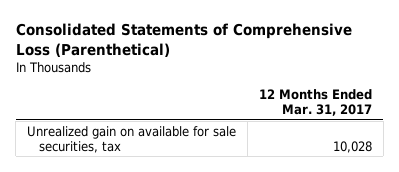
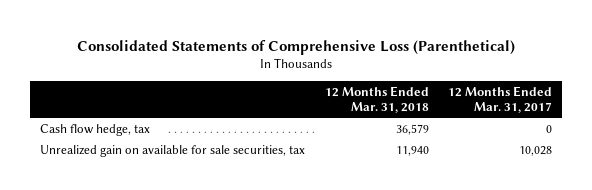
none -> [324,85,429,114] 12 Months Ended Mar. 31, 2018
none -> [40,123,151,136] Cash flow hedge, tax

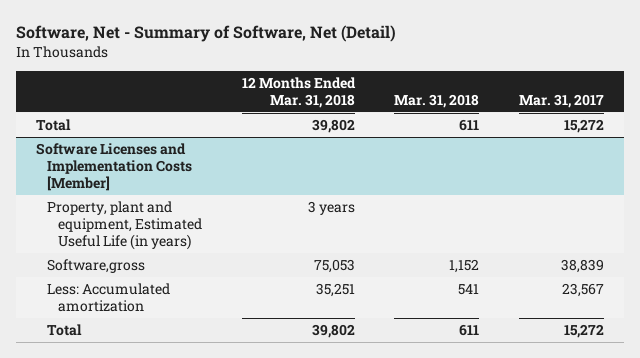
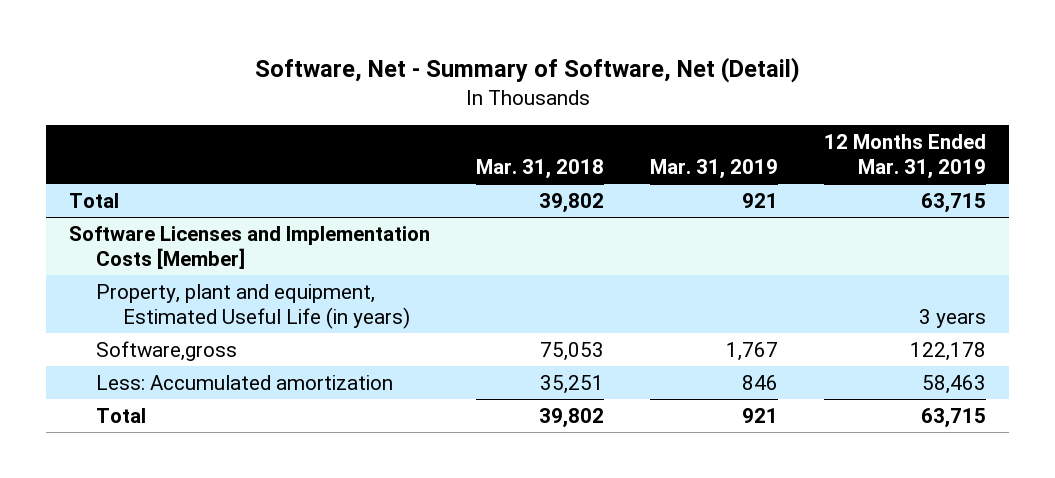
[241,76,356,108] 12 Months Ended Mar. 31, 2018 -> none
[518,93,604,108] Mar. 31, 2017 -> none
none -> [650,159,779,180] Mar. 31, 2019
none -> [824,133,987,180] 12 Months Ended Mar. 31, 2019
[459,119,480,132] 611 -> [538,192,604,213] 39,802
[449,259,480,274] 1,152 -> [539,341,604,361] 75,053
[458,284,480,296] 541 -> [539,374,604,394] 35,251
[459,324,480,337] 611 -> [538,407,604,428] 39,802

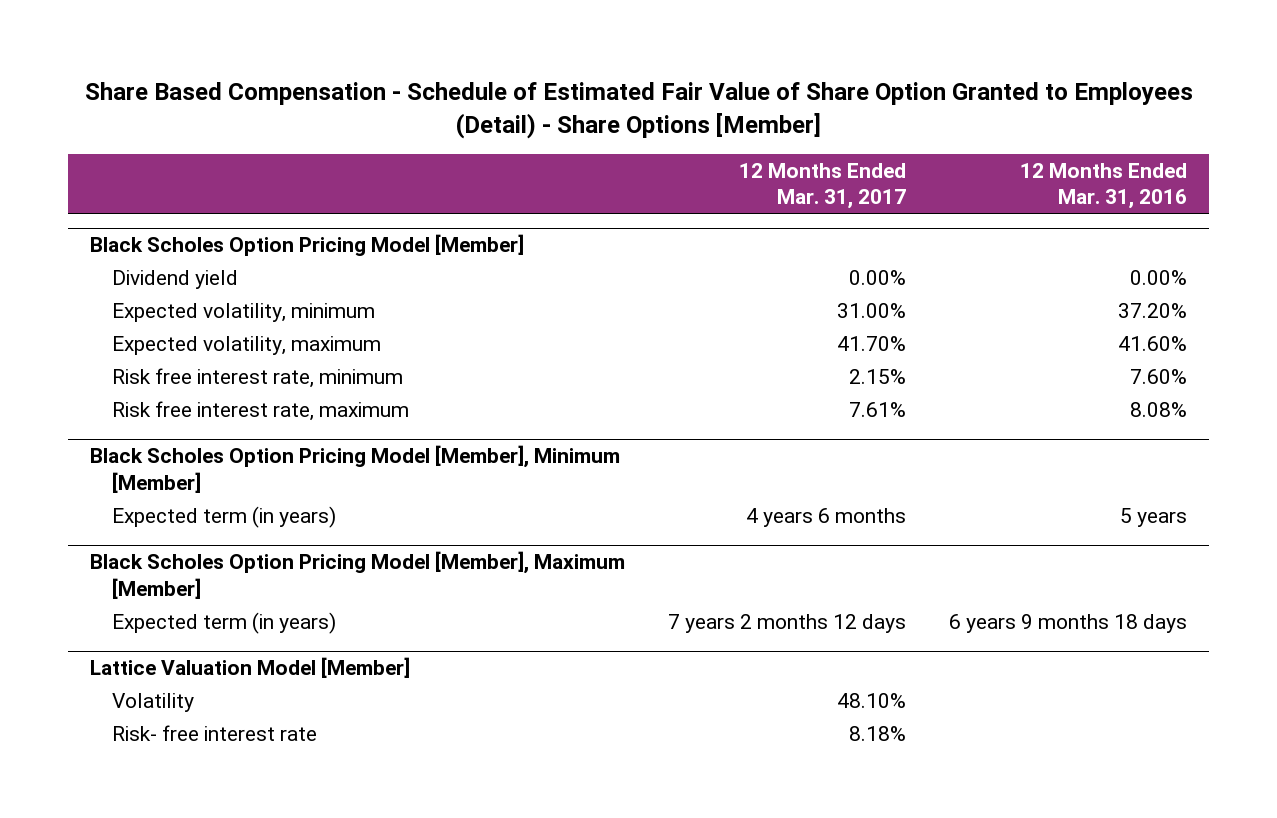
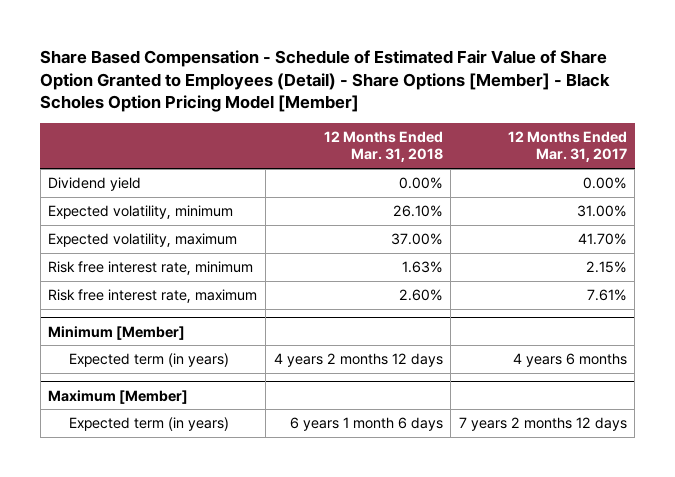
[84,82,1193,139] Share Based Compensation - Schedule of Estimated Fair Value of Share Option Granted to Employees (Detail) - Share Options [Member] -> [40,49,611,113] Share Based Compensation - Schedule of Estimated Fair Value of Share Option Granted to Employees (Detail) - Share Options [Member] - Black Scholes Option Pricing Model [Member]
[1020,162,1188,210] 12 Months Ended Mar. 31, 2016 -> none
none -> [323,131,443,163] 12 Months Ended Mar. 31, 2018
[89,234,524,257] Black Scholes Option Pricing Model [Member] -> none
[89,445,620,494] Black Scholes Option Pricing Model [Member], Minimum [Member] -> none
none -> [48,325,186,340] Minimum [Member]
[89,551,625,600] Black Scholes Option Pricing Model [Member], Maximum [Member] -> none
none -> [48,389,189,404] Maximum [Member]
[89,657,410,679] Lattice Valuation Model [Member] -> none
[111,692,194,712] Volatility -> none
[111,724,317,741] Risk- free interest rate -> none

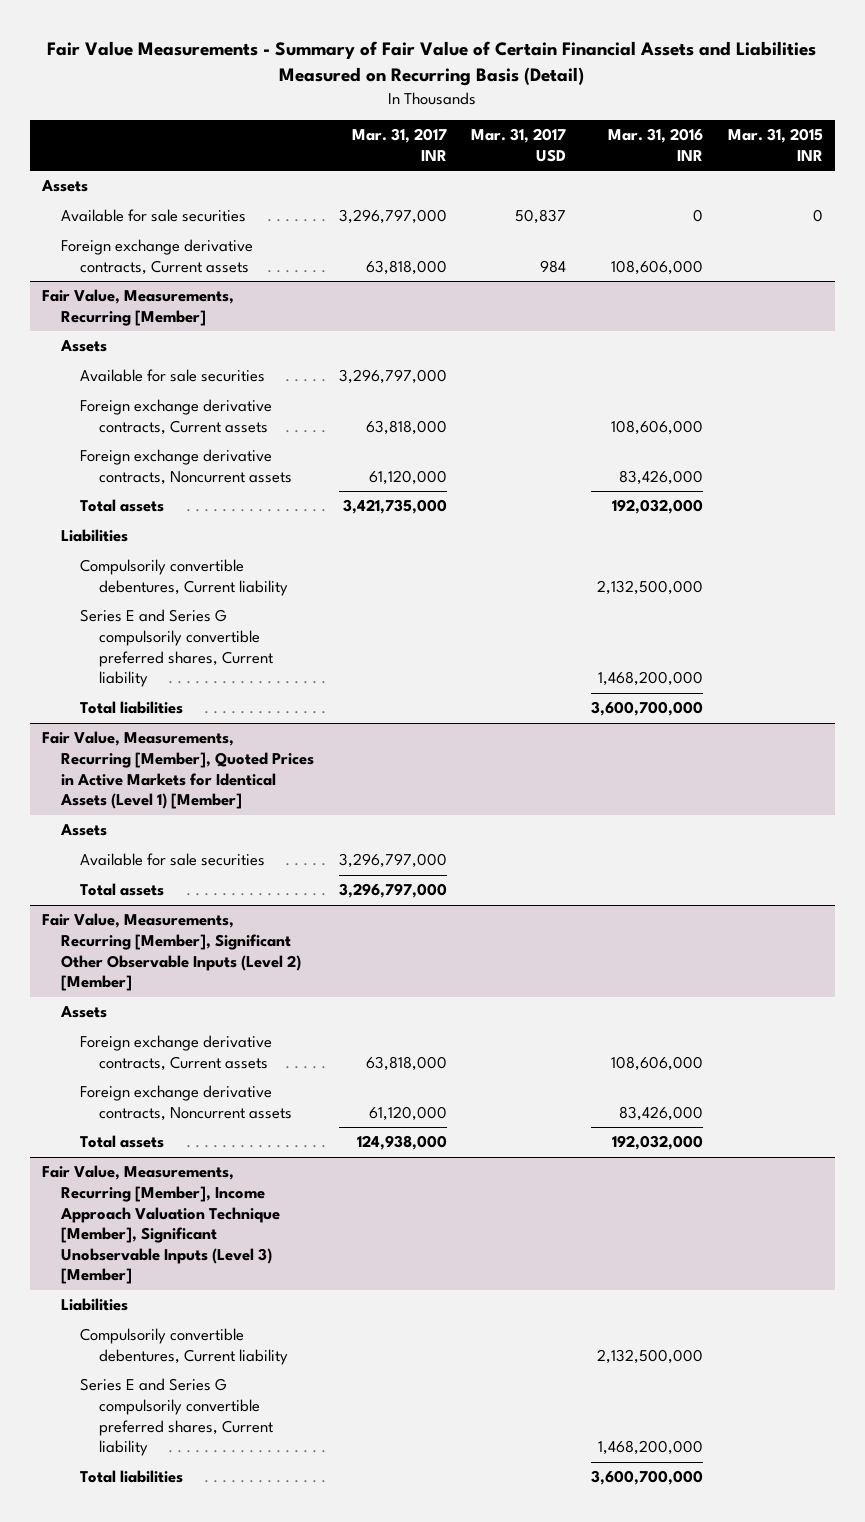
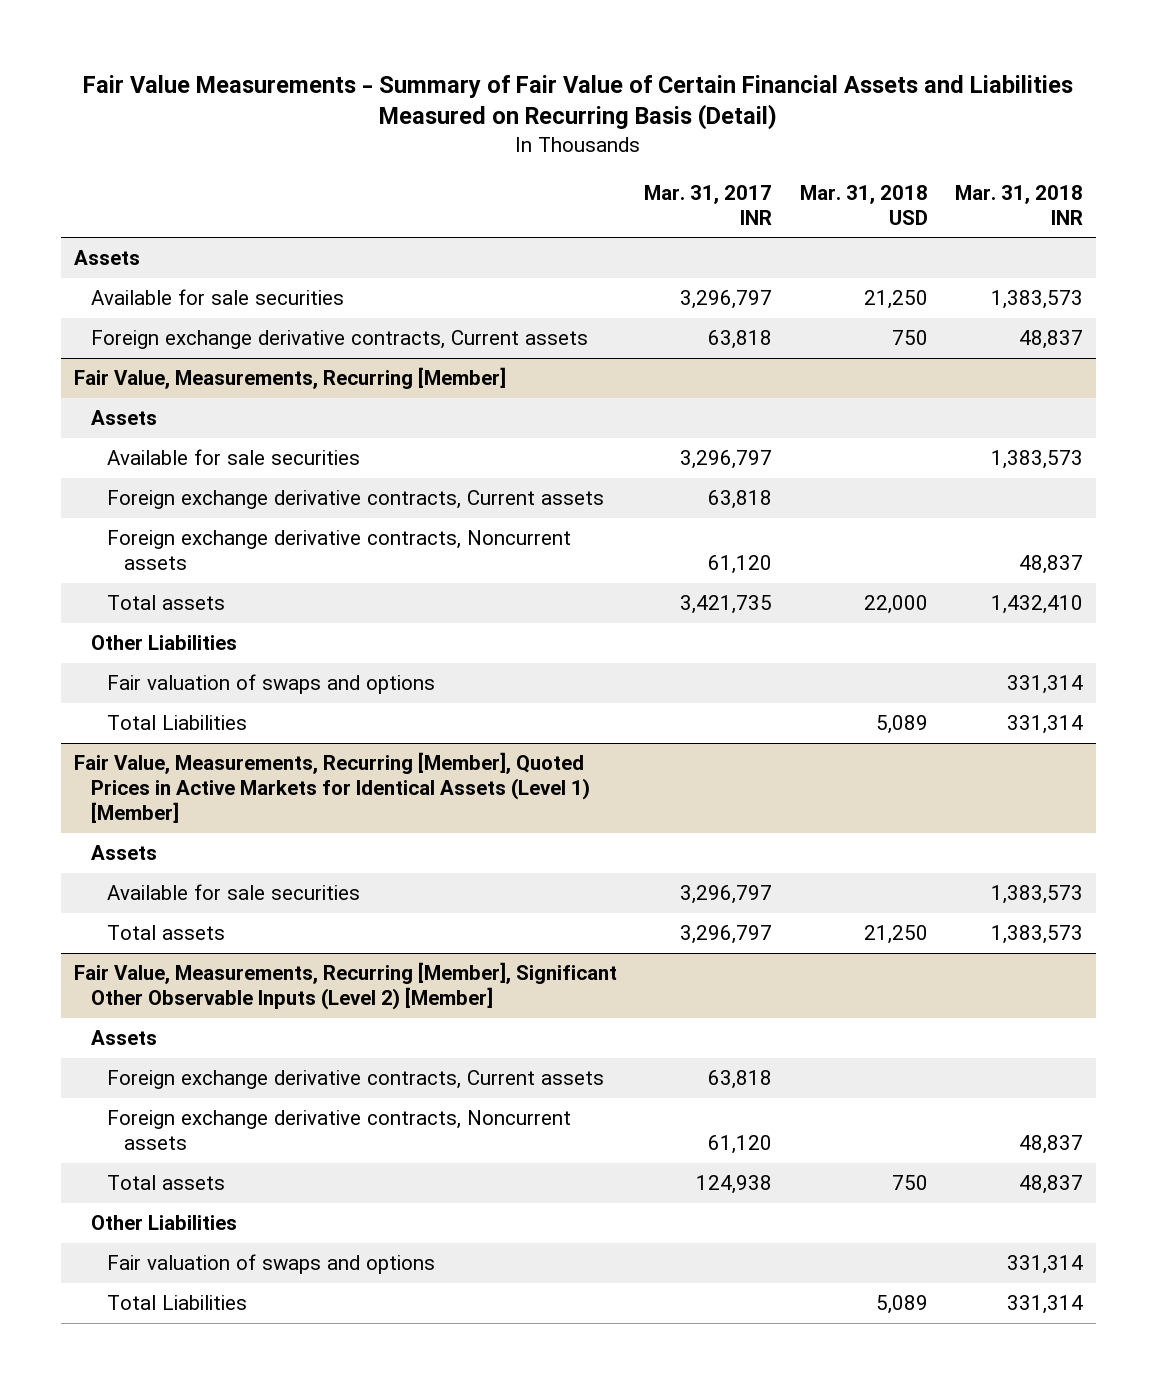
[471,128,567,163] Mar. 31, 2017 USD -> none
[608,128,704,162] Mar. 31, 2016 INR -> none
[727,128,823,162] Mar. 31, 2015 INR -> none
none -> [799,184,928,225] Mar. 31, 2018 USD
none -> [954,184,1083,225] Mar. 31, 2018 INR
[338,209,447,225] 3,296,797,000 -> [680,290,773,310] 3,296,797
[365,259,447,275] 63,818,000 -> [708,330,773,350] 63,818
[79,559,288,596] Compulsorily convertible debentures, Current liability -> none
[79,609,273,688] Series E and Series G compulsorily convertible preferred shares, Current liability -> none
[338,369,447,385] 3,296,797,000 -> [680,450,773,470] 3,296,797
[365,419,447,435] 63,818,000 -> [708,490,773,510] 63,818
[368,469,447,485] 61,120,000 -> [708,555,773,575] 61,120
[342,499,447,515] 3,421,735,000 -> [680,595,773,615] 3,421,735
[60,529,128,543] Liabilities -> [90,635,237,651] Other Liabilities
none -> [107,674,436,695] Fair valuation of swaps and options
[79,701,183,715] Total liabilities -> [107,715,248,731] Total Liabilities
[338,853,447,869] 3,296,797,000 -> [680,885,773,905] 3,296,797
[338,883,447,899] 3,296,797,000 -> [680,925,773,945] 3,296,797
[41,1165,280,1285] Fair Value, Measurements, Recurring [Member], Income Approach Valuation Technique [Member], Significant Unobservable Inputs (Level 3) [Member] -> none
[79,1328,288,1365] Compulsorily convertible debentures, Current liability -> none
[79,1378,273,1457] Series E and Series G compulsorily convertible preferred shares, Current liability -> none
[365,1055,447,1071] 63,818,000 -> [708,1070,773,1090] 63,818
[368,1105,447,1121] 61,120,000 -> [708,1135,773,1155] 61,120
[356,1135,447,1151] 124,938,000 -> [696,1175,773,1195] 124,938
[60,1298,128,1312] Liabilities -> [90,1215,237,1231] Other Liabilities
none -> [107,1254,436,1275] Fair valuation of swaps and options
[79,1470,183,1484] Total liabilities -> [107,1295,248,1311] Total Liabilities

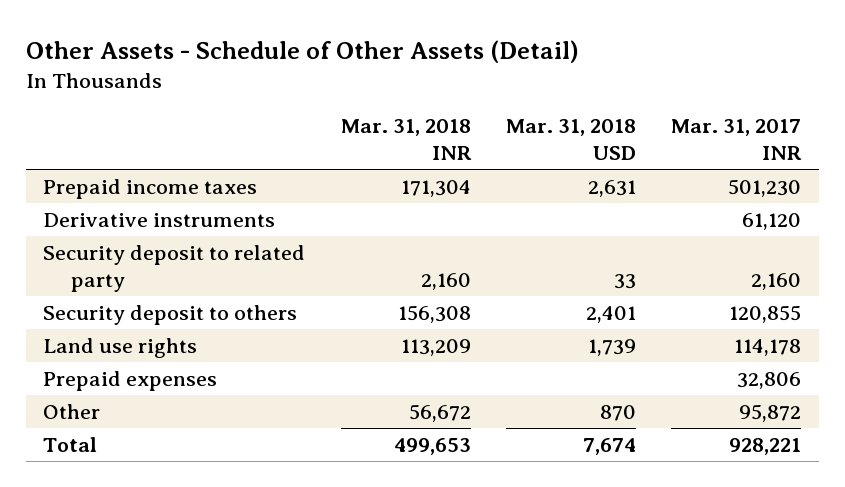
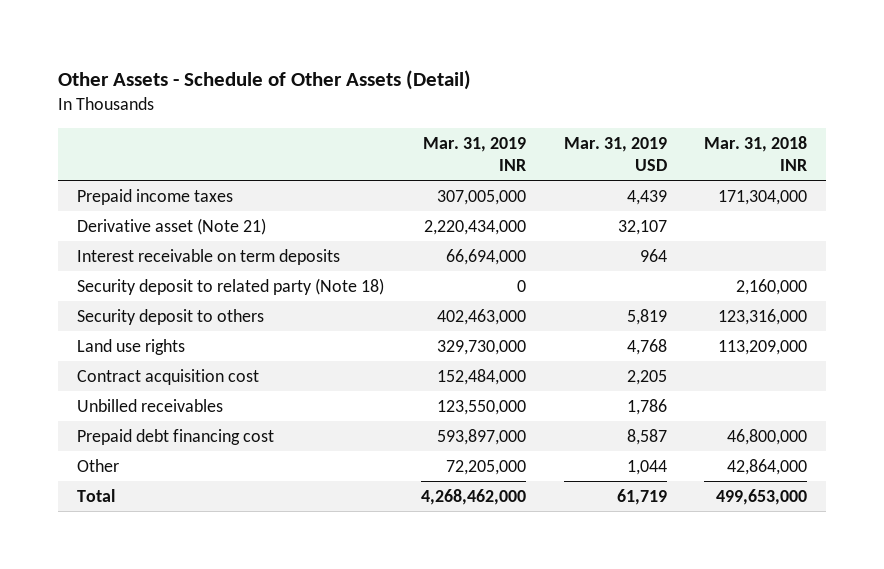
[506,118,637,161] Mar. 31, 2018 USD -> none
[671,118,803,161] Mar. 31, 2017 INR -> none
none -> [423,136,527,172] Mar. 31, 2019 INR
none -> [563,136,667,172] Mar. 31, 2019 USD
[43,370,218,391] Prepaid expenses -> none
[400,179,471,197] 171,304 -> [717,189,807,205] 171,304,000
[43,212,276,227] Derivative instruments -> [77,217,267,235] Derivative asset (Note 21)
none -> [77,248,341,265] Interest receivable on term deposits
[43,244,306,293] Security deposit to related party -> [77,277,385,295] Security deposit to related party (Note 18)
[420,273,471,291] 2,160 -> [735,278,807,295] 2,160,000
[397,304,471,323] 156,308 -> [717,308,807,325] 123,316,000
[400,338,471,356] 113,209 -> [717,339,807,355] 113,209,000
none -> [77,368,260,385] Contract acquisition cost
none -> [77,398,224,412] Unbilled receivables
none -> [77,428,275,445] Prepaid debt financing cost
[408,403,471,422] 56,672 -> [726,458,807,475] 42,864,000
[393,437,471,455] 499,653 -> [715,488,807,505] 499,653,000

